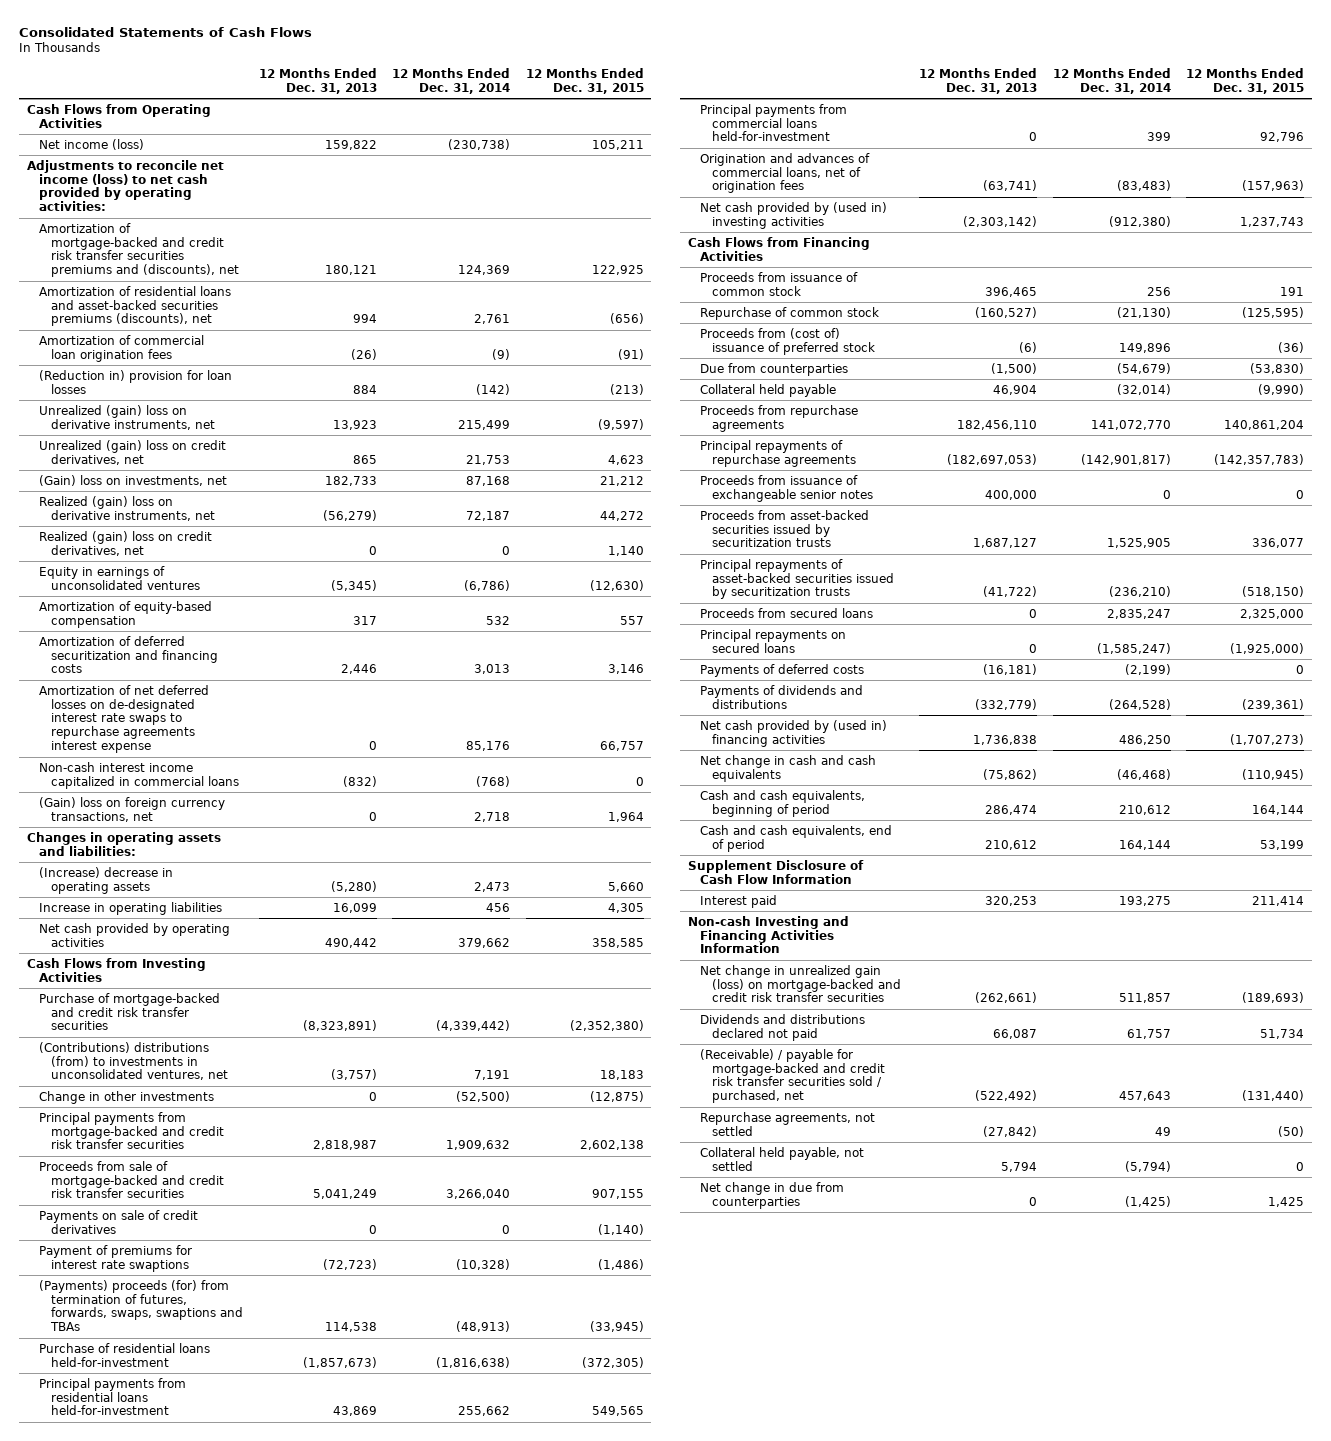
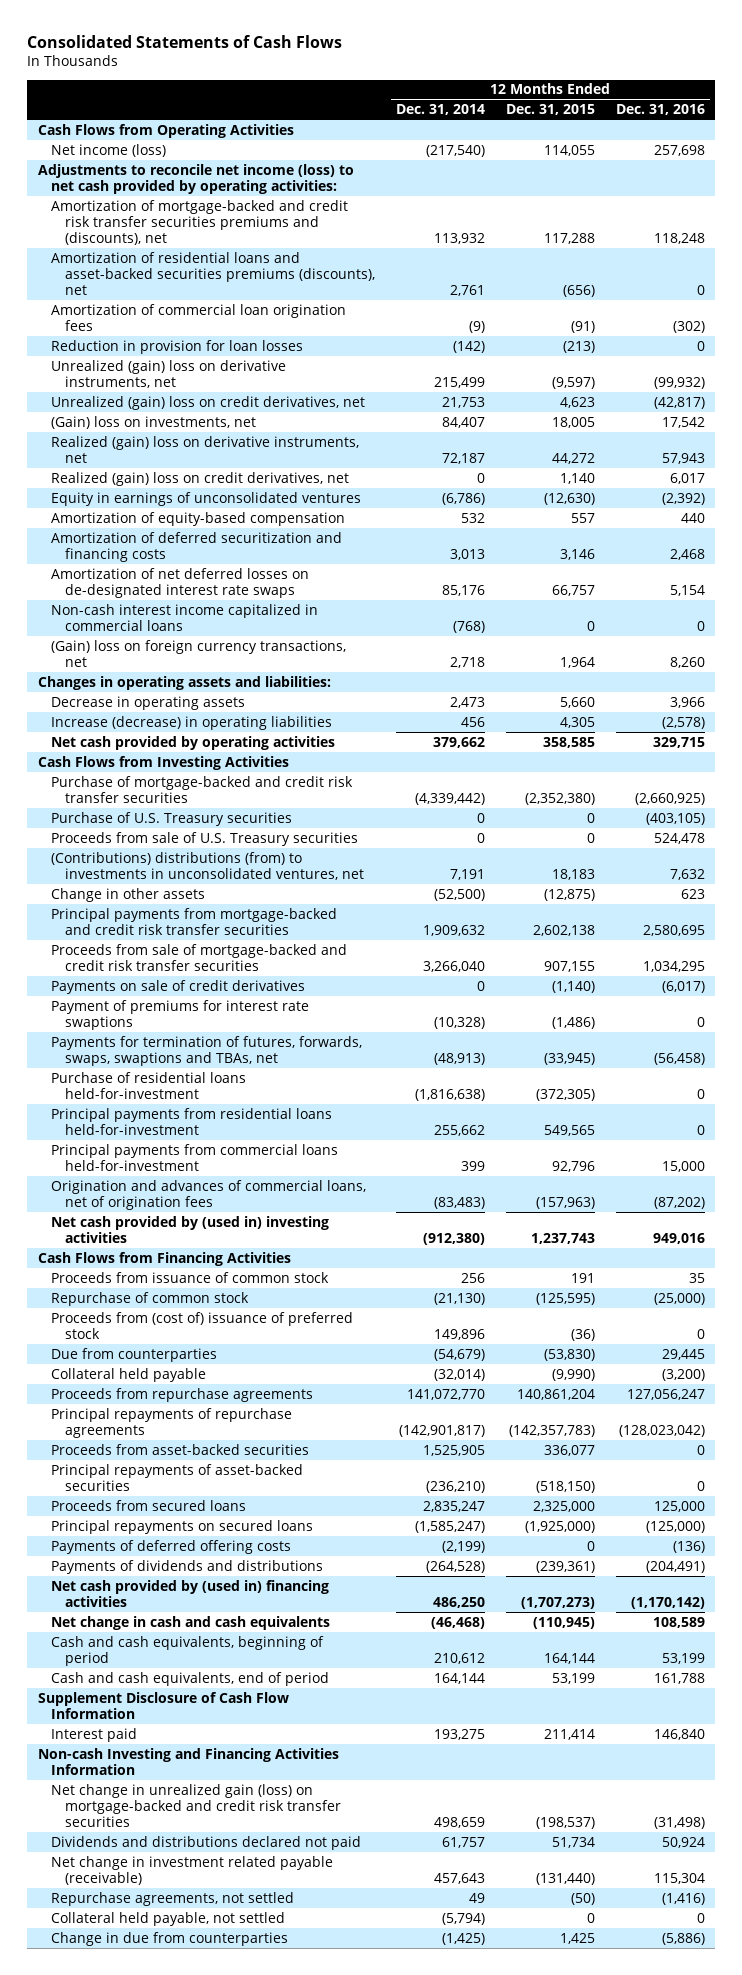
[258,68,377,95] 12 Months Ended Dec. 31, 2013 -> none
none -> [615,104,705,116] Dec. 31, 2016
[448,138,511,150] (230,738) -> [425,144,485,157] (217,540)
[591,139,644,150] 105,211 -> [543,144,595,156] 114,055
[458,265,511,276] 124,369 -> [433,232,485,244] 113,932
[591,265,644,276] 122,925 -> [543,232,595,244] 117,288
[39,369,233,394] (Reduction in) provision for loan losses -> [51,339,304,354] Reduction in provision for loan losses
[466,475,511,486] 87,168 -> [441,416,485,428] 84,407
[599,475,644,486] 21,212 -> [551,416,595,428] 18,005
[39,684,210,754] Amortization of net deferred losses on de-designated interest rate swaps to repurchase agreements interest expense -> [51,567,310,598] Amortization of net deferred losses on de-designated interest rate swaps
[39,866,174,894] (Increase) decrease in operating assets -> [51,695,246,710] Decrease in operating assets
[39,901,223,915] Increase in operating liabilities -> [51,715,333,730] Increase (decrease) in operating liabilities
none -> [51,811,293,826] Purchase of U.S. Treasury securities
none -> [51,831,359,846] Proceeds from sale of U.S. Treasury securities
[39,1090,215,1104] Change in other investments -> [51,887,206,902] Change in other assets
[39,1279,244,1332] (Payments) proceeds (for) from termination of futures, forwards, swaps, swaptions and TBAs -> [51,1035,363,1066] Payments for termination of futures, forwards, swaps, swaptions and TBAs, net
[699,474,873,502] Proceeds from issuance of exchangeable senior notes -> none
[699,509,869,548] Proceeds from asset-backed securities issued by securitization trusts -> [51,1443,310,1455] Proceeds from asset-backed securities
[699,558,894,600] Principal repayments of asset-backed securities issued by securitization trusts -> [51,1463,304,1491] Principal repayments of asset-backed securities
[699,663,864,677] Payments of deferred costs -> [51,1539,292,1554] Payments of deferred offering costs
[1118,993,1171,1004] 511,857 -> [433,1816,485,1828] 498,659
[1242,992,1305,1004] (189,693) -> [535,1816,595,1829] (198,537)
[699,1048,885,1104] (Receivable) / payable for mortgage-backed and credit risk transfer securities sold / purchased, net -> [51,1855,334,1885] Net change in investment related payable (receivable)
[699,1181,844,1209] Net change in due from counterparties -> [51,1931,289,1946] Change in due from counterparties

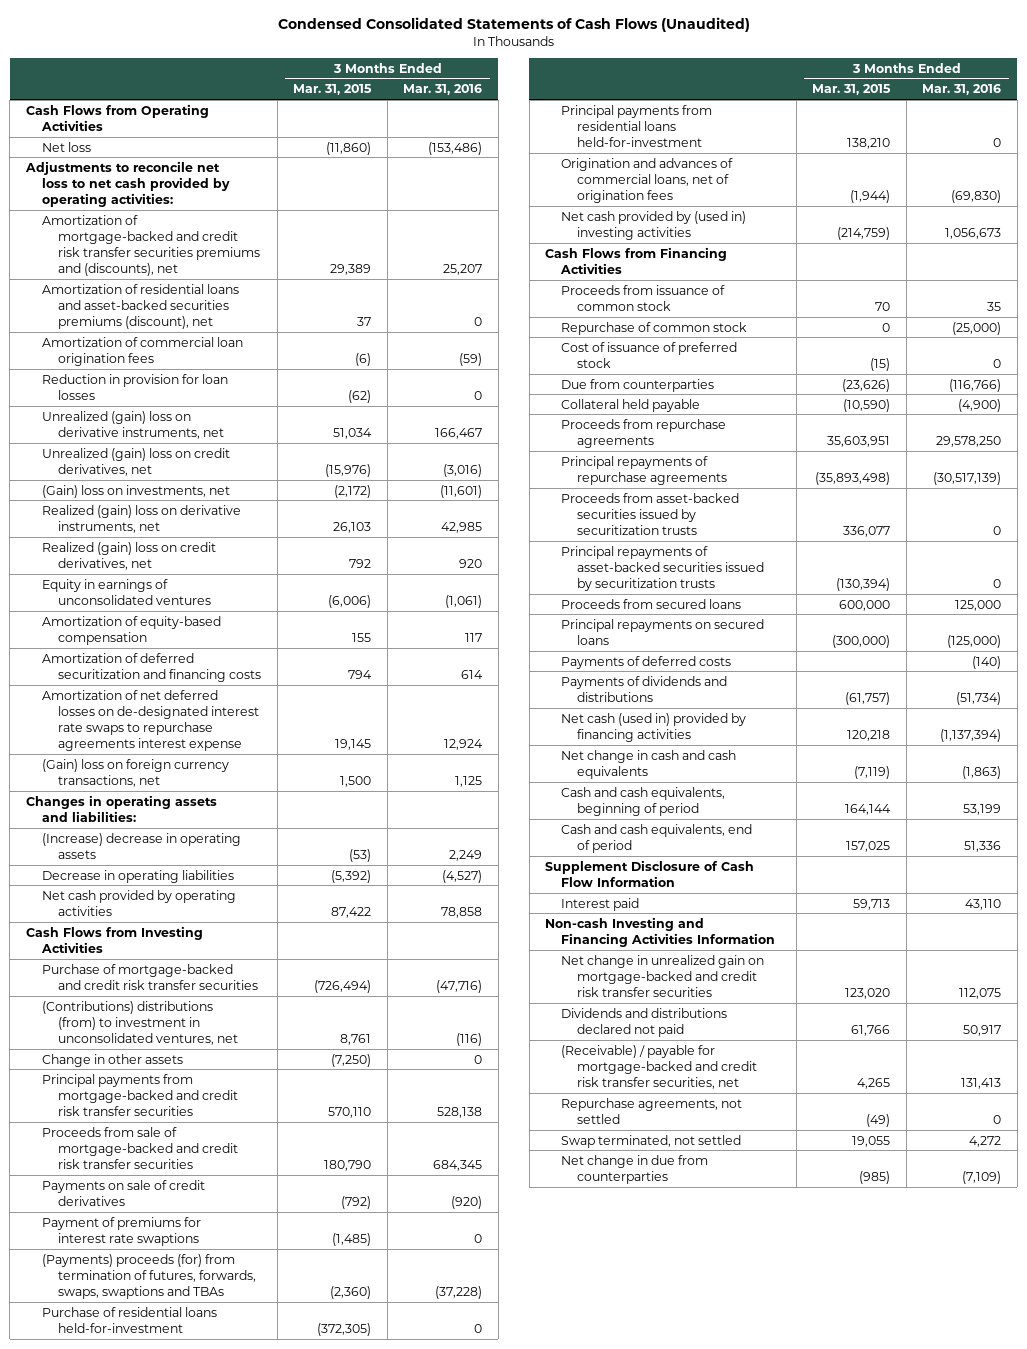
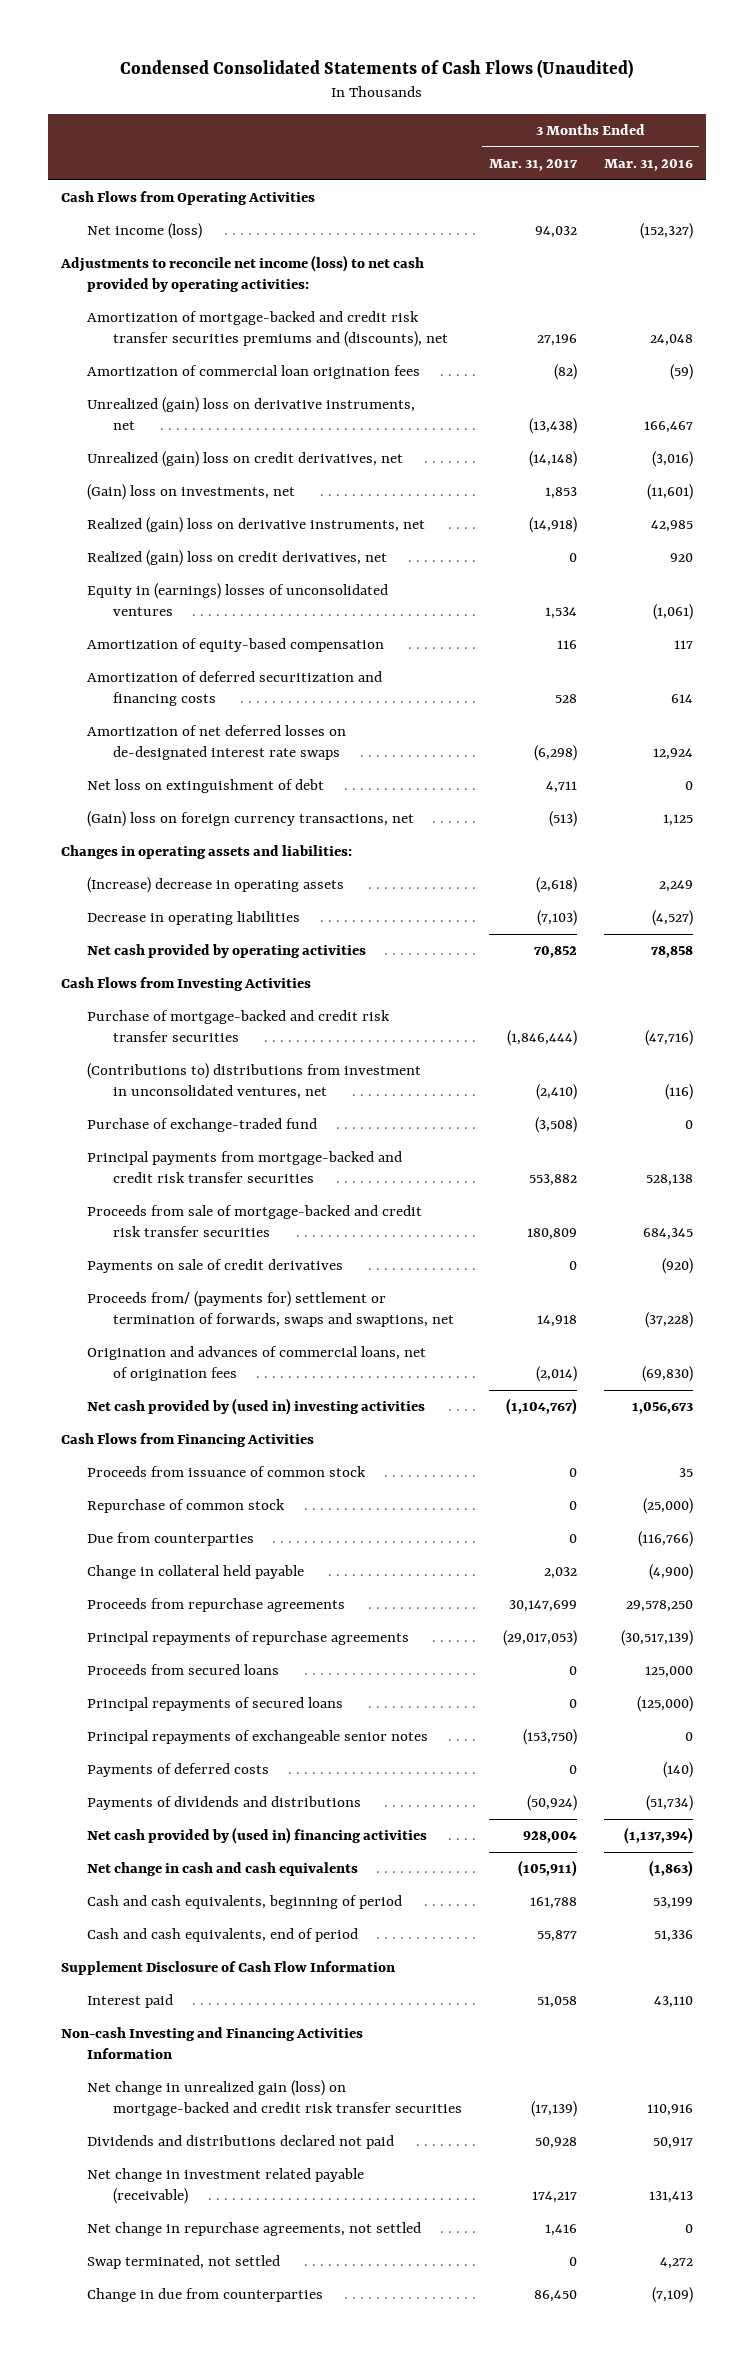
[293,84,373,96] Mar. 31, 2015 -> none
none -> [489,159,579,172] Mar. 31, 2017
[42,283,240,329] Amortization of residential loans and asset-backed securities premiums (discount), net -> none
[42,141,92,152] Net loss -> [87,223,203,240] Net income (loss)
[428,141,483,155] (153,486) -> [639,223,693,240] (152,327)
[24,160,231,207] Adjustments to reconcile net loss to net cash provided by operating activities: -> [59,255,424,293] Adjustments to reconcile net income (loss) to net cash provided by operating activities:
[443,263,483,275] 25,207 -> [649,334,693,347] 24,048
[42,373,229,400] Reduction in provision for loan losses -> none
[42,578,212,605] Equity in earnings of unconsolidated ventures -> [87,583,389,617] Equity in (earnings) losses of unconsolidated ventures
[42,689,260,751] Amortization of net deferred losses on de-designated interest rate swaps to repurchase agreements interest expense -> [87,725,347,761] Amortization of net deferred losses on de-designated interest rate swaps
none -> [87,779,325,794] Net loss on extinguishment of debt
[42,1000,239,1045] (Contributions) distributions (from) to investment in unconsolidated ventures, net -> [87,1063,422,1100] (Contributions to) distributions from investment in unconsolidated ventures, net
[42,1053,184,1067] Change in other assets -> [87,1118,318,1133] Purchase of exchange-traded fund
[42,1216,202,1246] Payment of premiums for interest rate swaptions -> none
[42,1306,218,1333] Purchase of residential loans held-for-investment -> none
[561,104,713,147] Principal payments from residential loans held-for-investment -> none
[42,1253,257,1299] (Payments) proceeds (for) from termination of futures, forwards, swaps, swaptions and TBAs -> [87,1291,455,1328] Proceeds from/ (payments for) settlement or termination of forwards, swaps and swaptions, net
[561,341,738,368] Cost of issuance of preferred stock -> none
[561,398,701,412] Collateral held payable -> [87,1565,305,1580] Change in collateral held payable
[561,492,740,535] Proceeds from asset-backed securities issued by securitization trusts -> none
[561,545,765,591] Principal repayments of asset-backed securities issued by securitization trusts -> none
[561,618,765,645] Principal repayments on secured loans -> [87,1697,344,1712] Principal repayments of secured loans
none -> [87,1730,429,1745] Principal repayments of exchangeable senior notes
[561,712,747,742] Net cash (used in) provided by financing activities -> [87,1827,428,1845] Net cash provided by (used in) financing activities
[561,954,765,997] Net change in unrealized gain on mortgage-backed and credit risk transfer securities -> [87,2080,463,2117] Net change in unrealized gain (loss) on mortgage-backed and credit risk transfer securities
[959,987,1002,999] 112,075 -> [646,2104,693,2117] 110,916
[561,1044,758,1089] (Receivable) / payable for mortgage-backed and credit risk transfer securities, net -> [87,2168,365,2205] Net change in investment related payable (receivable)
[561,1097,743,1124] Repurchase agreements, not settled -> [87,2222,422,2237] Net change in repurchase agreements, not settled
[561,1154,709,1184] Net change in due from counterparties -> [87,2288,324,2303] Change in due from counterparties

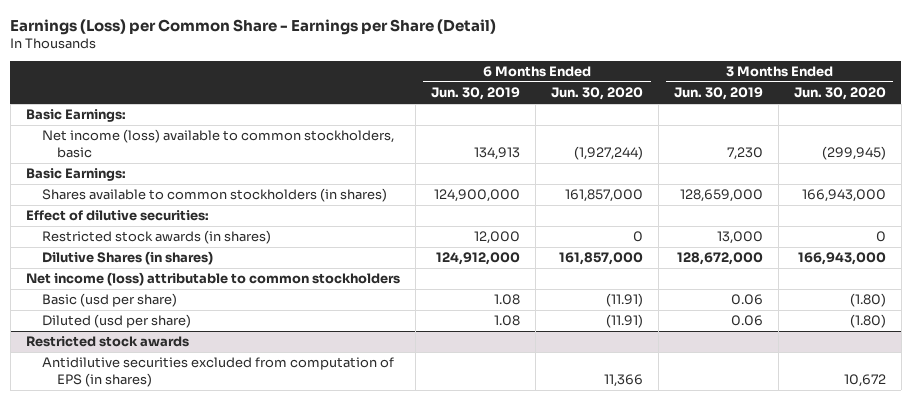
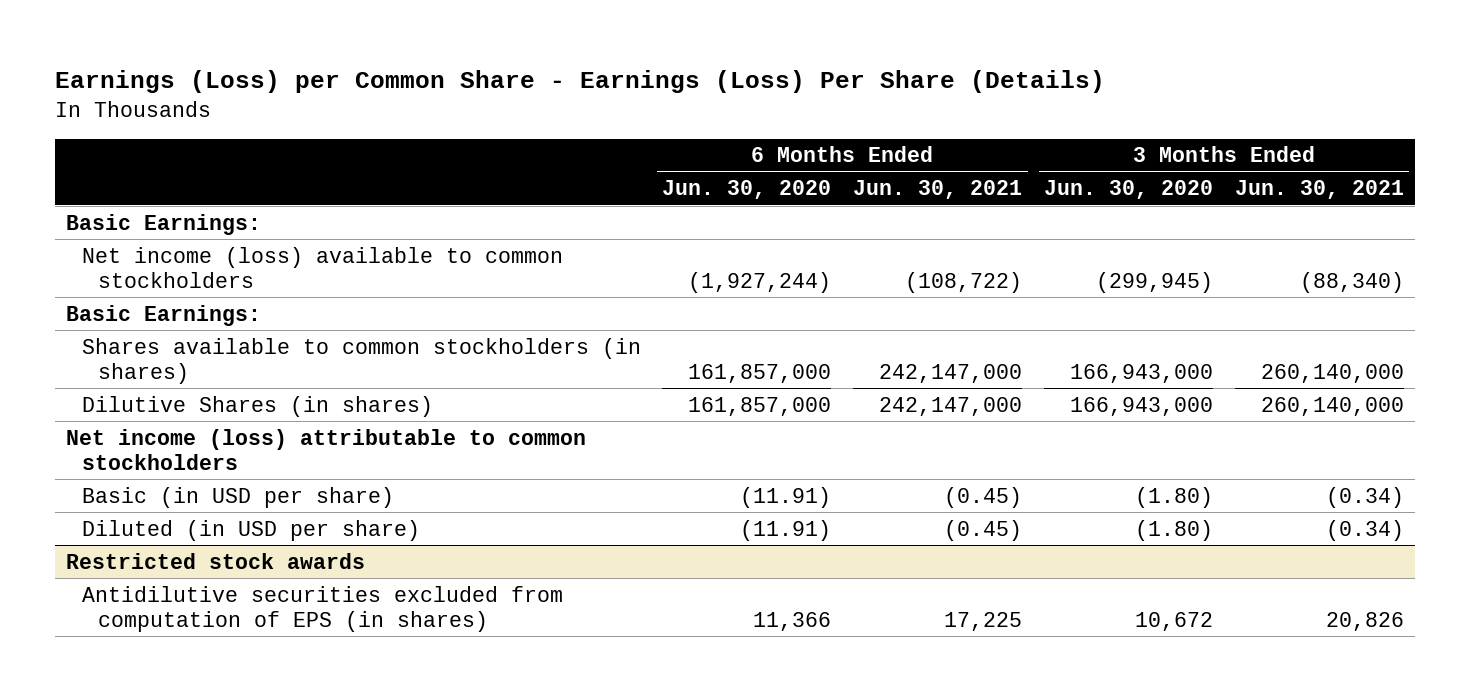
[10,18,497,35] Earnings (Loss) per Common Share - Earnings per Share (Detail) -> [54,70,1105,94] Earnings (Loss) per Common Share - Earnings (Loss) Per Share (Details)
[430,87,520,101] Jun. 30, 2019 -> none
[673,87,763,101] Jun. 30, 2019 -> none
none -> [853,180,1023,200] Jun. 30, 2021
none -> [1234,180,1404,200] Jun. 30, 2021
[41,129,394,158] Net income (loss) available to common stockholders, basic -> [81,246,563,289] Net income (loss) available to common stockholders
[25,210,209,222] Effect of dilutive securities: -> none
[41,230,271,245] Restricted stock awards (in shares) -> none
[41,293,177,308] Basic (usd per share) -> [81,486,394,508] Basic (in USD per share)
[41,314,191,329] Diluted (usd per share) -> [81,519,420,541] Diluted (in USD per share)

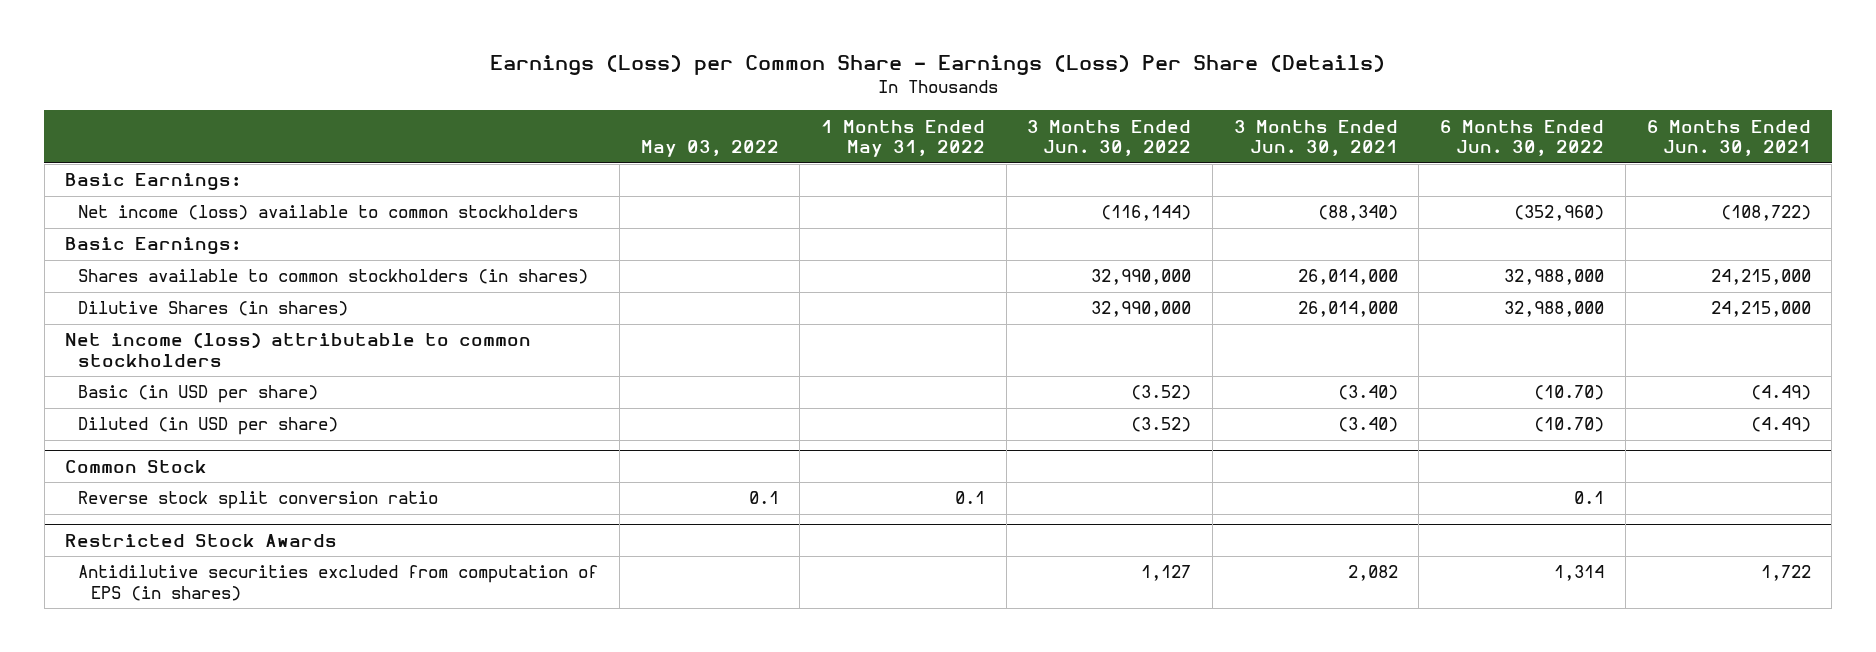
[662,180,832,200] Jun. 30, 2020 -> none
[1044,180,1214,200] Jun. 30, 2020 -> none
none -> [640,140,779,158] May 03, 2022
none -> [820,119,985,158] 1 Months Ended May 31, 2022
none -> [1027,119,1192,157] 3 Months Ended Jun. 30, 2022
none -> [1440,119,1605,157] 6 Months Ended Jun. 30, 2022
[879,364,1023,384] 242,147,000 -> [1710,269,1811,286] 24,215,000
[1260,364,1404,384] 260,140,000 -> [1297,269,1398,286] 26,014,000
[879,396,1023,416] 242,147,000 -> [1710,301,1811,318] 24,215,000
[1260,396,1404,416] 260,140,000 -> [1297,301,1398,318] 26,014,000
[944,486,1023,508] (0.45) -> [1750,385,1811,401] (4.49)
[1325,486,1404,508] (0.34) -> [1337,385,1398,401] (3.40)
[944,519,1023,541] (0.45) -> [1750,417,1811,433] (4.49)
[1325,519,1404,541] (0.34) -> [1337,417,1398,433] (3.40)
none -> [65,459,208,473] Common Stock
none -> [78,491,439,510] Reverse stock split conversion ratio
[65,552,365,569] Restricted stock awards -> [65,533,338,547] Restricted Stock Awards
[944,612,1023,632] 17,225 -> [1760,565,1811,582] 1,722
[1325,612,1404,632] 20,826 -> [1347,565,1398,582] 2,082

